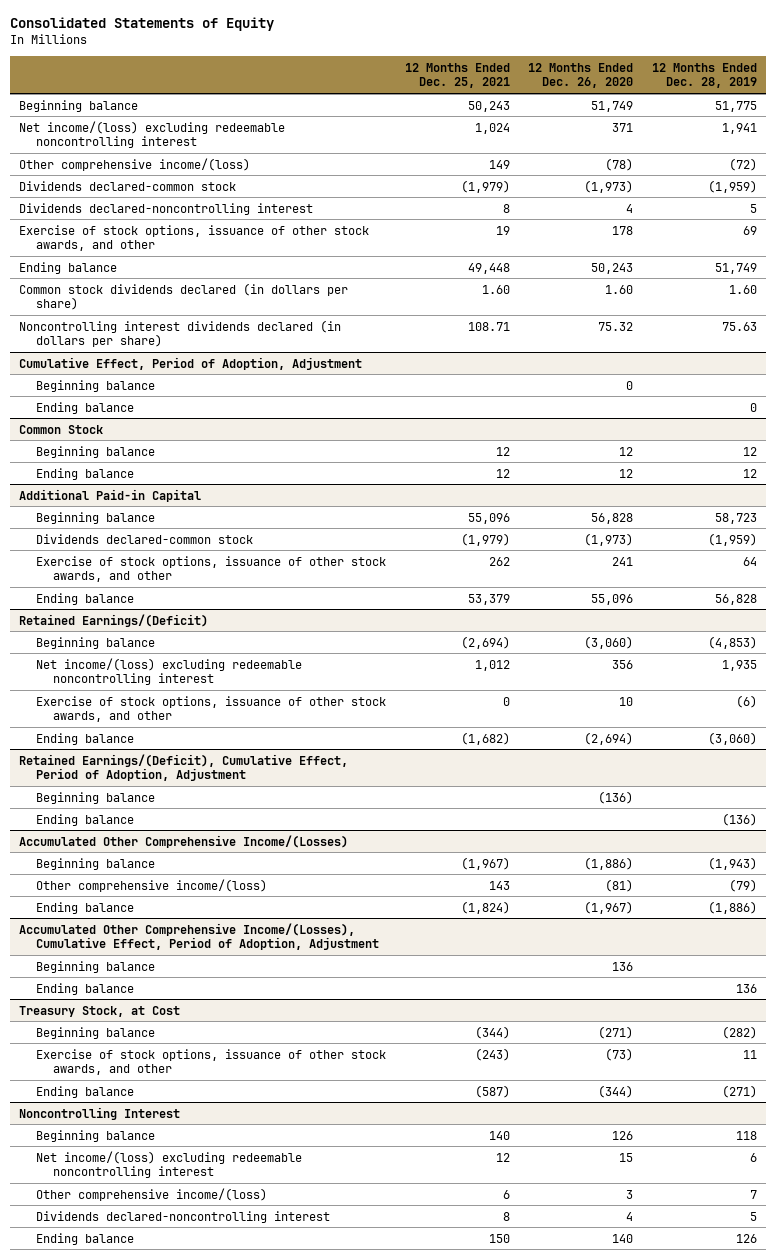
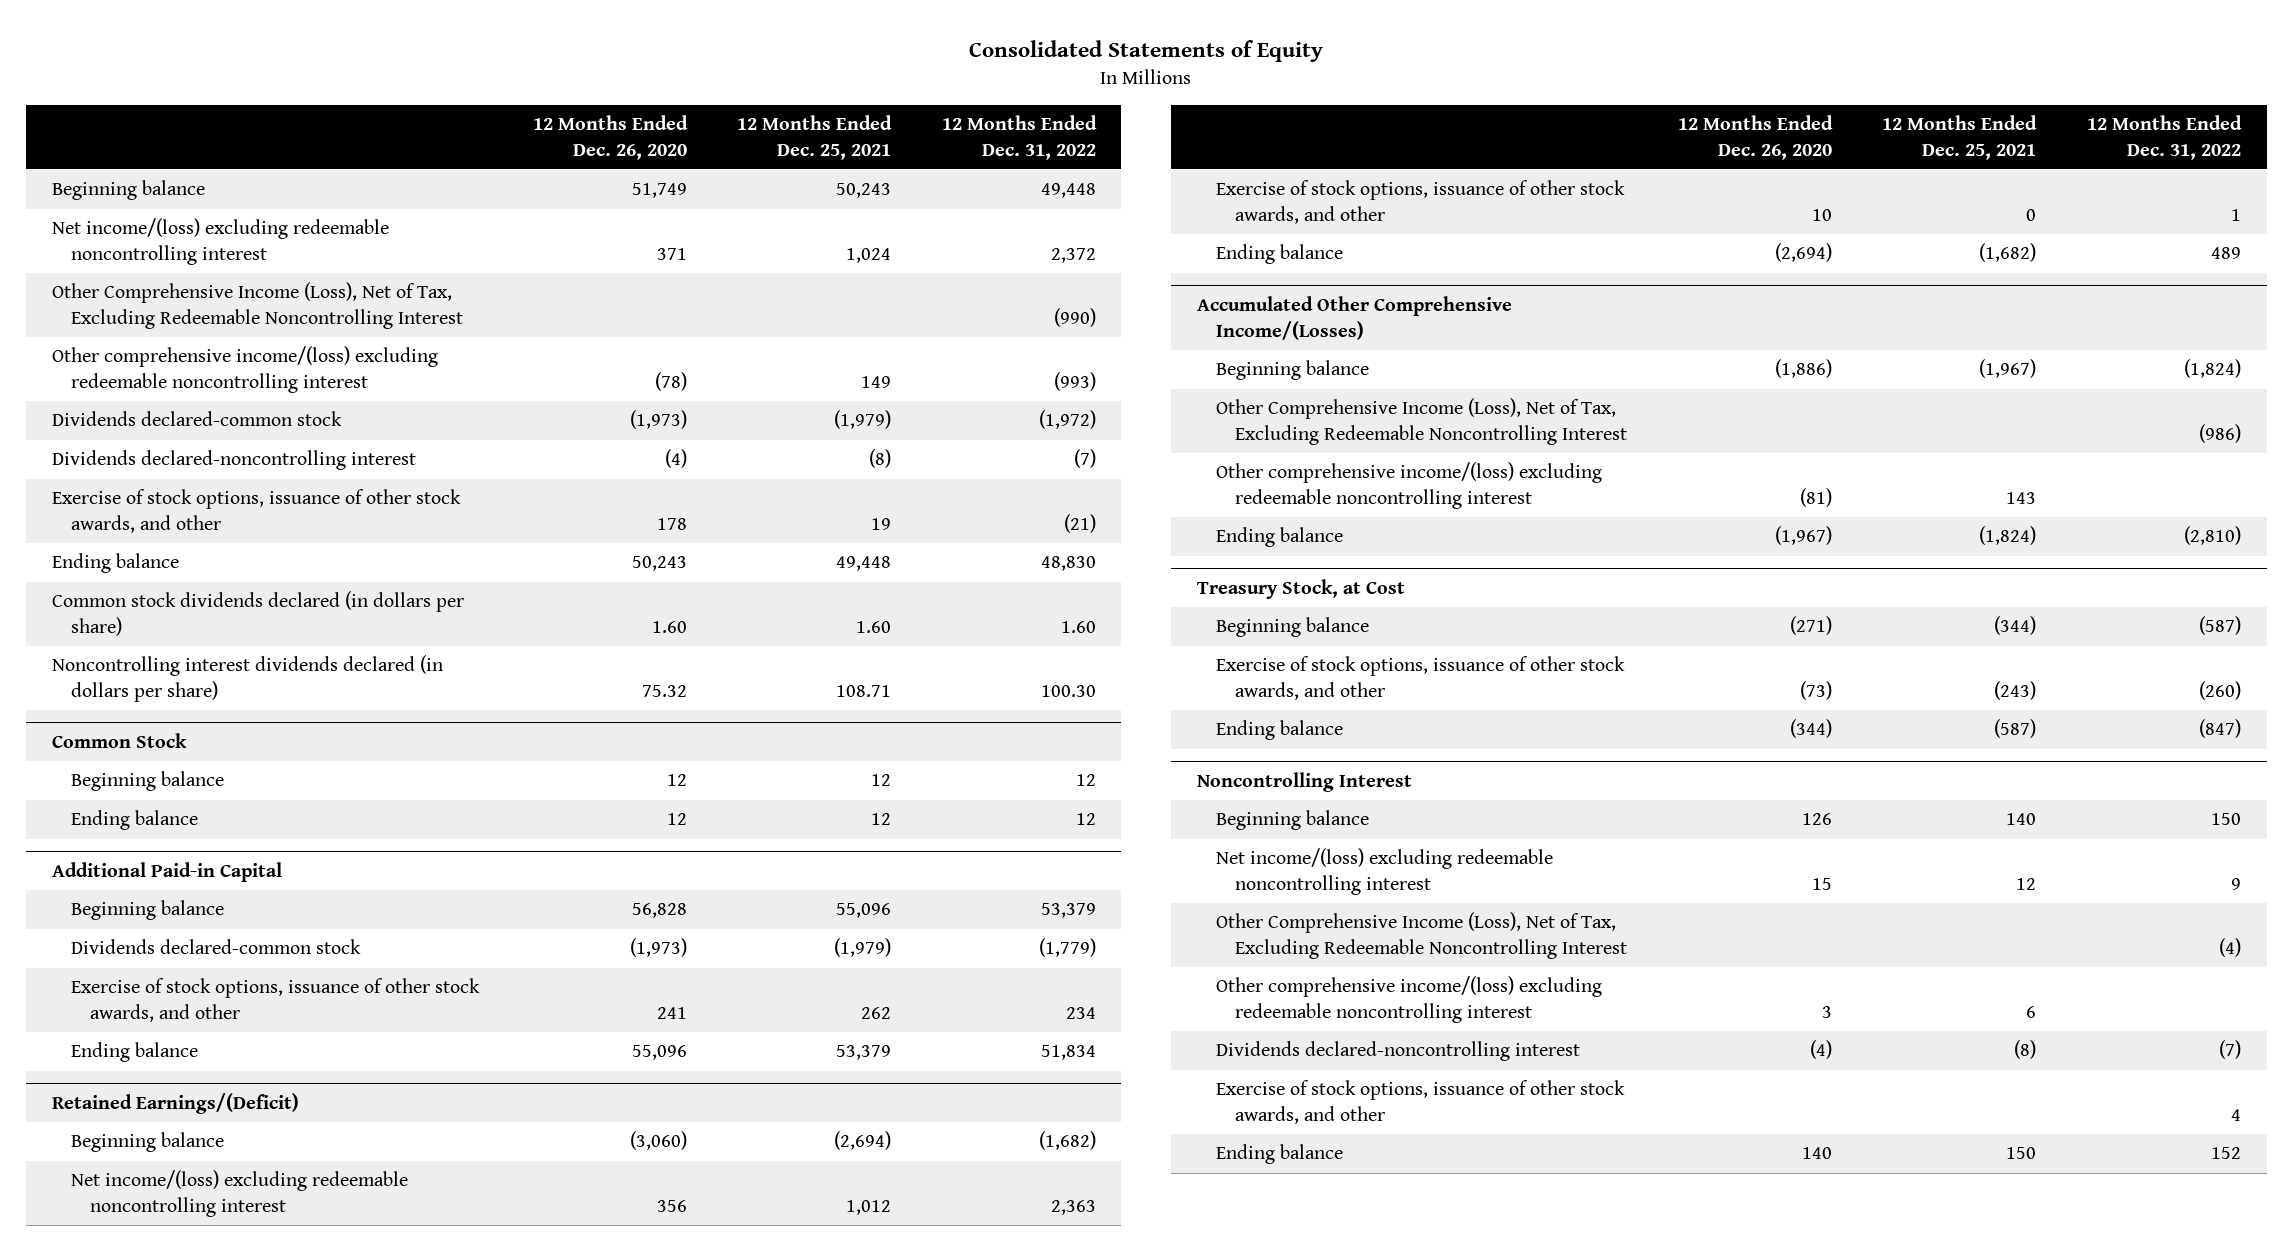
[651,62,757,89] 12 Months Ended Dec. 28, 2019 -> none
none -> [941,115,1097,160] 12 Months Ended Dec. 31, 2022
none -> [51,282,463,330] Other Comprehensive Income (Loss), Net of Tax, Excluding Redeemable Noncontrolling Interest
[18,157,250,171] Other comprehensive income/(loss) -> [51,346,438,394] Other comprehensive income/(loss) excluding redeemable noncontrolling interest
[502,203,510,213] 8 -> [869,449,892,469] (8)
[626,203,634,213] 4 -> [664,449,687,469] (4)
[18,356,362,370] Cumulative Effect, Period of Adoption, Adjustment -> none
[35,379,155,392] Beginning balance -> none
[35,401,134,414] Ending balance -> none
[18,753,348,782] Retained Earnings/(Deficit), Cumulative Effect, Period of Adoption, Adjustment -> none
[35,791,155,804] Beginning balance -> none
[35,813,134,826] Ending balance -> none
none -> [1215,398,1628,446] Other Comprehensive Income (Loss), Net of Tax, Excluding Redeemable Noncontrolling Interest
[35,878,267,892] Other comprehensive income/(loss) -> [1215,462,1602,510] Other comprehensive income/(loss) excluding redeemable noncontrolling interest
[18,922,379,951] Accumulated Other Comprehensive Income/(Losses), Cumulative Effect, Period of Adoption, Adjustment -> none
[35,960,155,973] Beginning balance -> none
[35,982,134,995] Ending balance -> none
none -> [1215,912,1628,960] Other Comprehensive Income (Loss), Net of Tax, Excluding Redeemable Noncontrolling Interest
[35,1187,267,1201] Other comprehensive income/(loss) -> [1215,976,1602,1024] Other comprehensive income/(loss) excluding redeemable noncontrolling interest
[502,1211,510,1221] 8 -> [2014,1040,2037,1060] (8)
[626,1211,634,1221] 4 -> [1809,1040,1832,1060] (4)
none -> [1215,1080,1625,1125] Exercise of stock options, issuance of other stock awards, and other

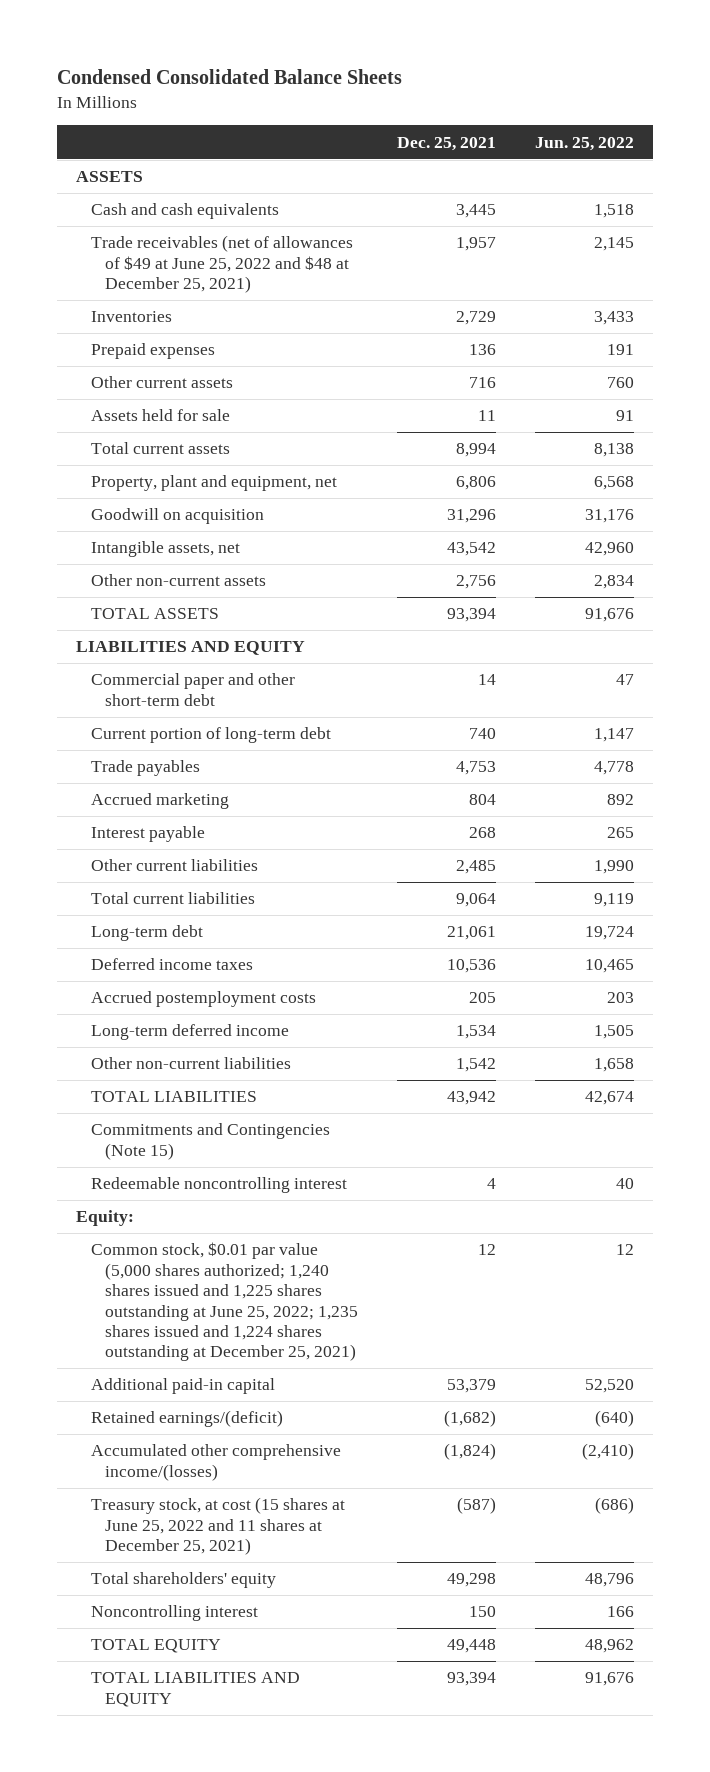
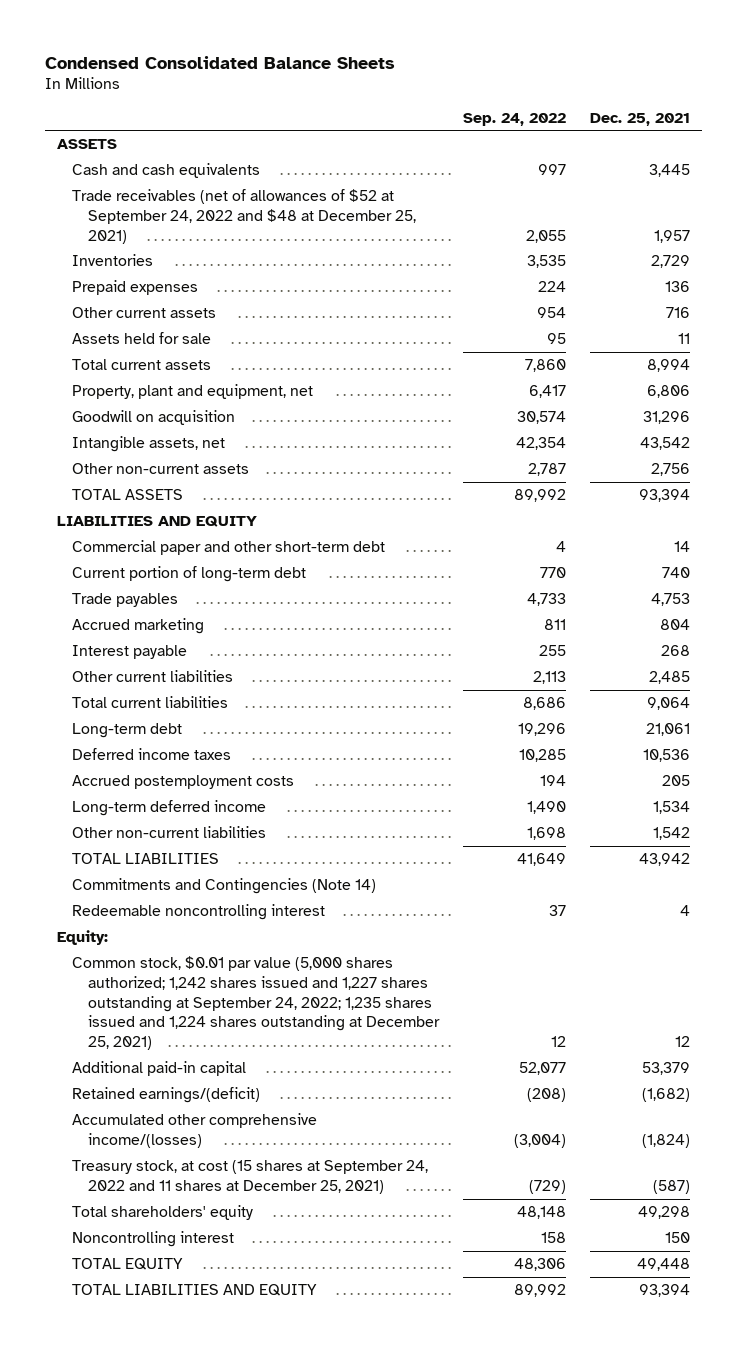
[534,136,634,151] Jun. 25, 2022 -> none
none -> [462,112,566,126] Sep. 24, 2022
[90,235,353,294] Trade receivables (net of allowances of $49 at June 25, 2022 and $48 at December 25, 2021) -> [72,189,416,244] Trade receivables (net of allowances of $52 at September 24, 2022 and $48 at December 25, 2021)
[90,1123,330,1160] Commitments and Contingencies (Note 15) -> [72,878,377,895] Commitments and Contingencies (Note 14)
[90,1242,359,1362] Common stock, $0.01 par value (5,000 shares authorized; 1,240 shares issued and 1,225 shares outstanding at June 25, 2022; 1,235 shares issued and 1,224 shares outstanding at December 25, 2021) -> [72,956,440,1051] Common stock, $0.01 par value (5,000 shares authorized; 1,242 shares issued and 1,227 shares outstanding at September 24, 2022; 1,235 shares issued and 1,224 shares outstanding at December 25, 2021)
[90,1497,345,1556] Treasury stock, at cost (15 shares at June 25, 2022 and 11 shares at December 25, 2021) -> [72,1160,429,1194] Treasury stock, at cost (15 shares at September 24, 2022 and 11 shares at December 25, 2021)

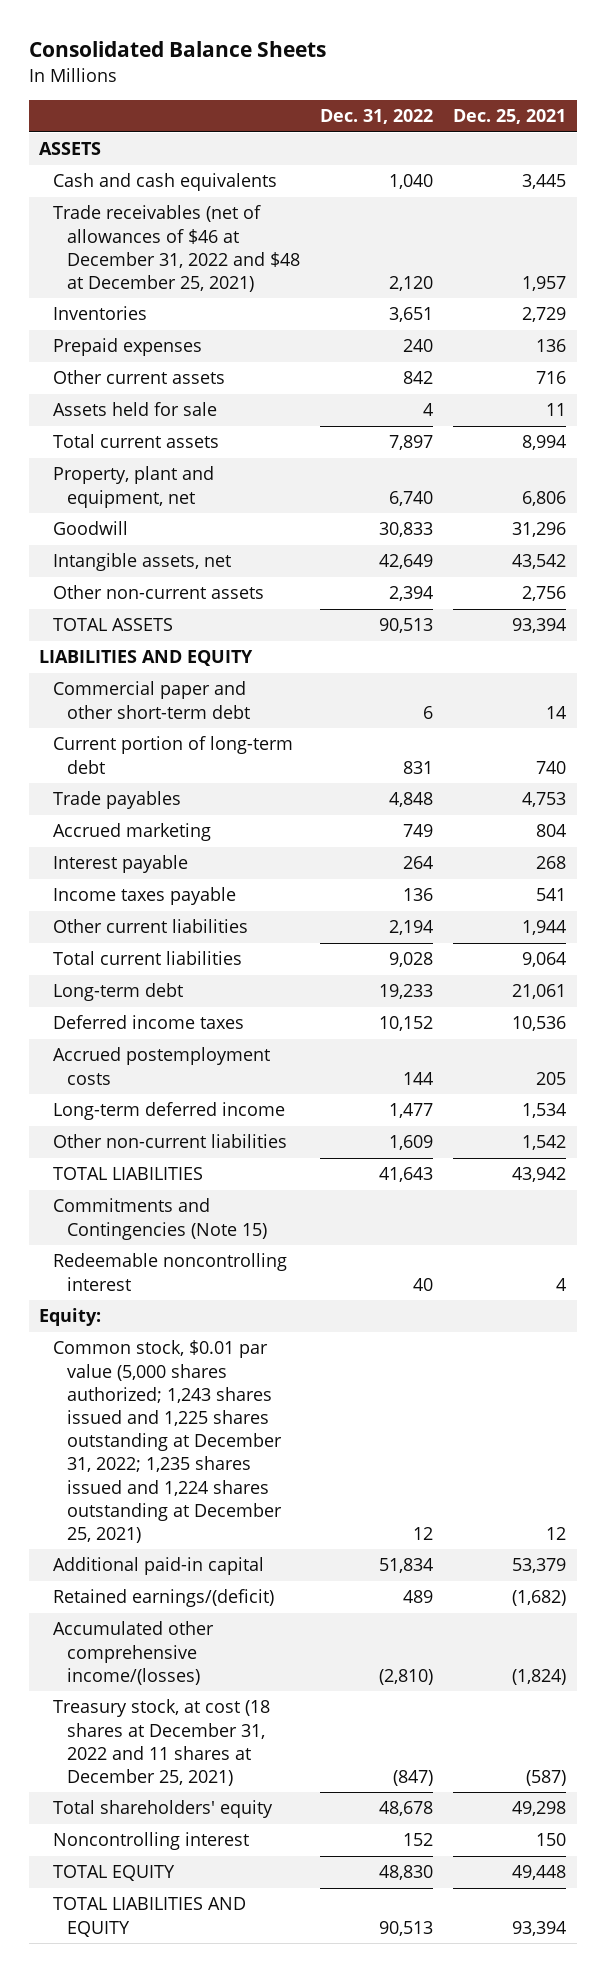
[44,55,395,69] Condensed Consolidated Balance Sheets -> [29,41,327,58] Consolidated Balance Sheets
[462,112,566,126] Sep. 24, 2022 -> none
none -> [319,109,433,125] Dec. 31, 2022
[72,189,416,244] Trade receivables (net of allowances of $52 at September 24, 2022 and $48 at December 25, 2021) -> [52,205,300,292] Trade receivables (net of allowances of $46 at December 31, 2022 and $48 at December 25, 2021)
[72,410,236,426] Goodwill on acquisition -> [52,521,128,536] Goodwill
none -> [52,887,236,906] Income taxes payable
[648,671,690,685] 2,485 -> [522,920,567,936] 1,944
[72,878,377,895] Commitments and Contingencies (Note 14) -> [52,1198,267,1240] Commitments and Contingencies (Note 15)
[72,956,440,1051] Common stock, $0.01 par value (5,000 shares authorized; 1,242 shares issued and 1,227 shares outstanding at September 24, 2022; 1,235 shares issued and 1,224 shares outstanding at December 25, 2021) -> [52,1340,282,1543] Common stock, $0.01 par value (5,000 shares authorized; 1,243 shares issued and 1,225 shares outstanding at December 31, 2022; 1,235 shares issued and 1,224 shares outstanding at December 25, 2021)
[72,1160,429,1194] Treasury stock, at cost (15 shares at September 24, 2022 and 11 shares at December 25, 2021) -> [52,1699,270,1786] Treasury stock, at cost (18 shares at December 31, 2022 and 11 shares at December 25, 2021)

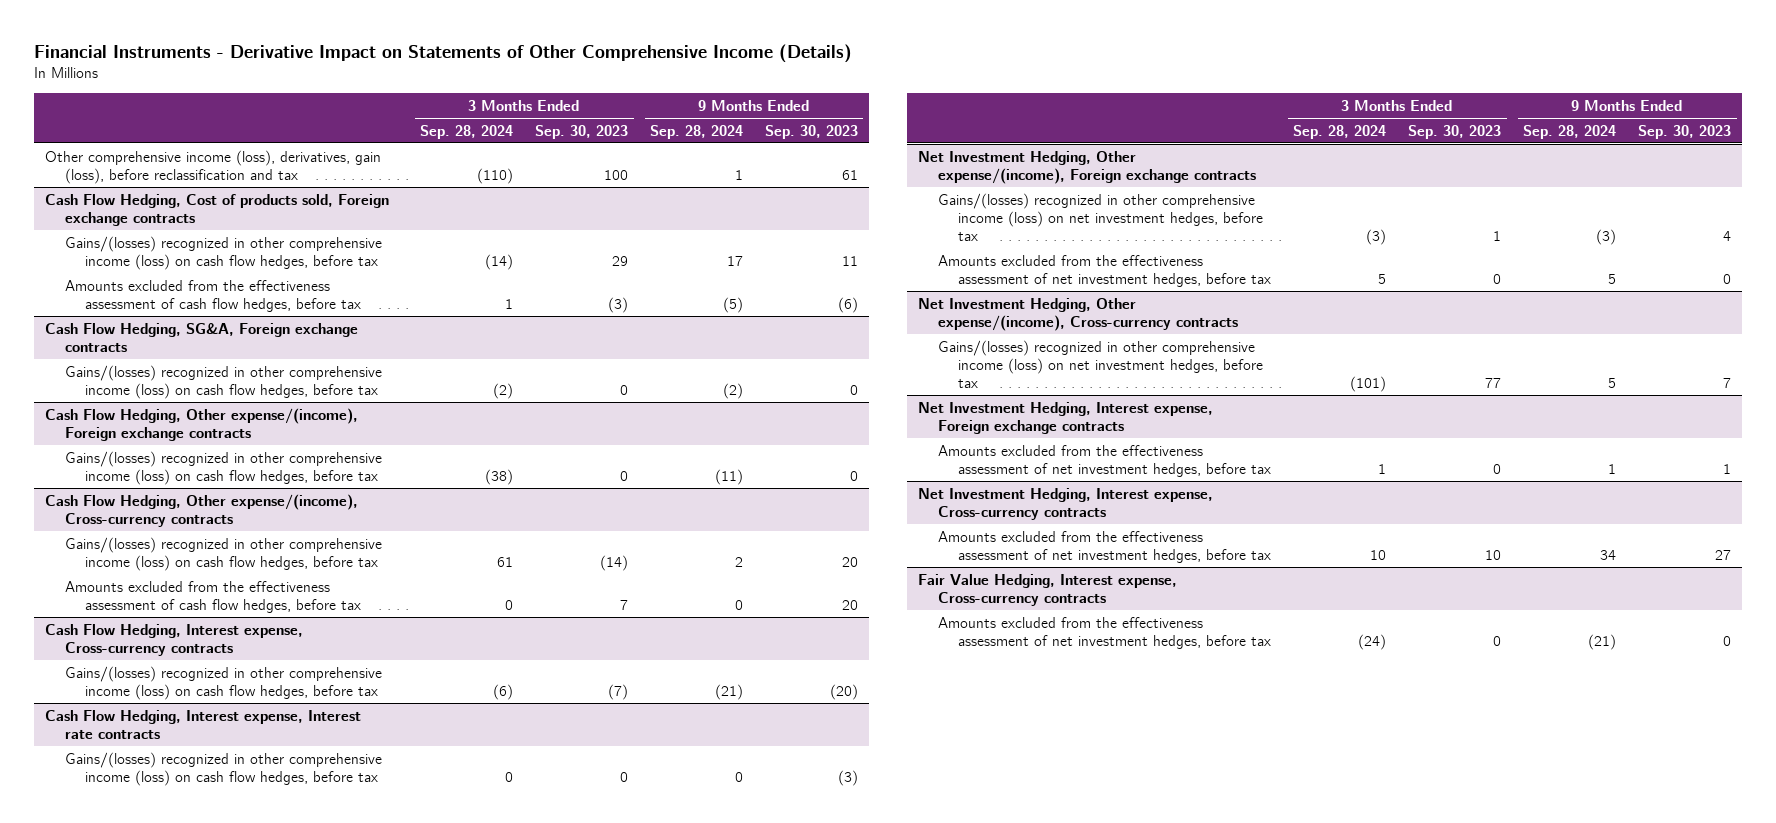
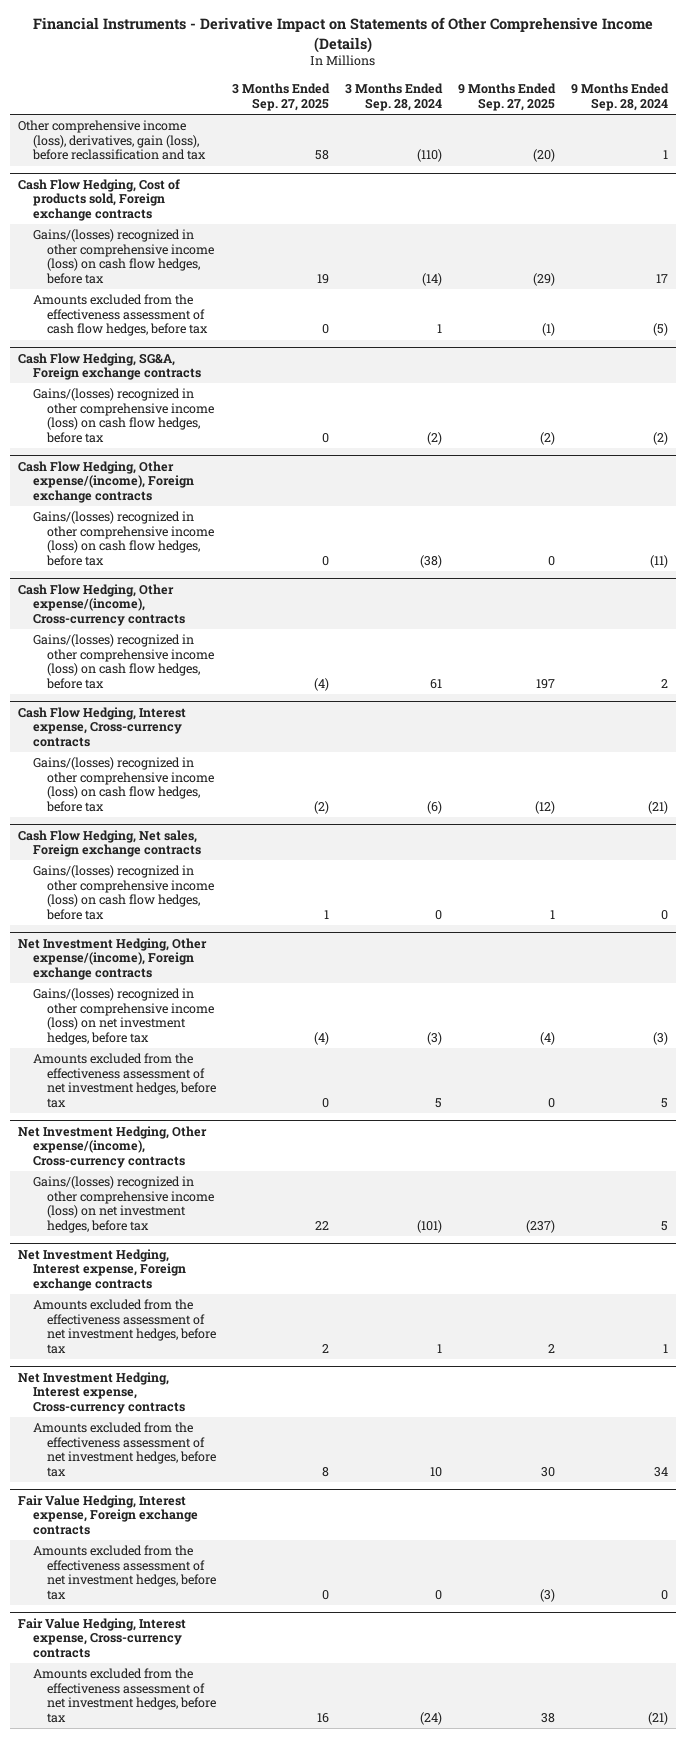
[535,124,629,139] Sep. 30, 2023 -> none
[765,124,859,139] Sep. 30, 2023 -> none
none -> [232,83,331,111] 3 Months Ended Sep. 27, 2025
none -> [458,83,557,111] 9 Months Ended Sep. 27, 2025
[65,580,362,613] Amounts excluded from the effectiveness assessment of cash flow hedges, before tax -> none
[44,709,361,739] Cash Flow Hedging, Interest expense, Interest rate contracts -> none
none -> [18,829,201,858] Cash Flow Hedging, Net sales, Foreign exchange contracts
none -> [18,1494,198,1535] Fair Value Hedging, Interest expense, Foreign exchange contracts
none -> [32,1545,217,1601] Amounts excluded from the effectiveness assessment of net investment hedges, before tax

